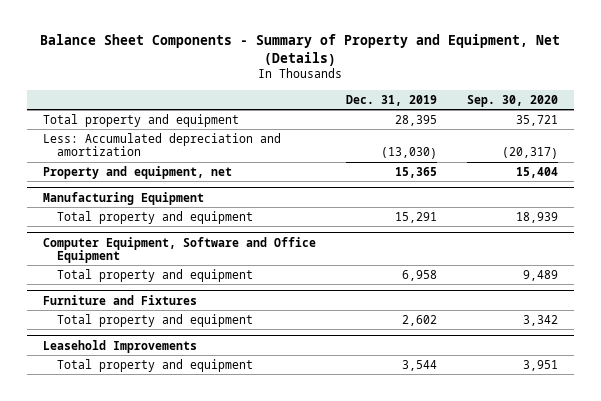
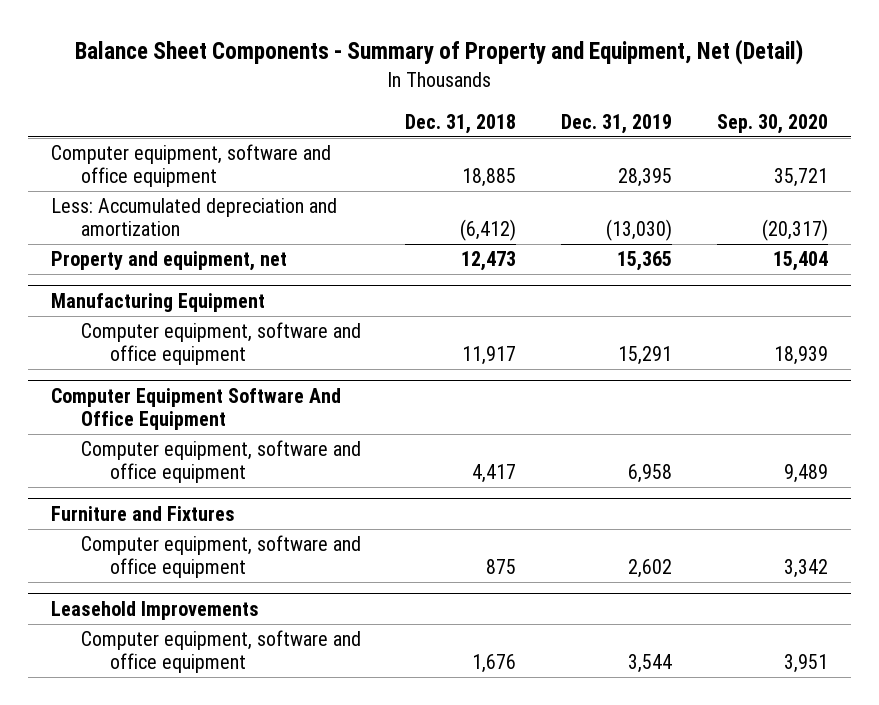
[40,34,561,66] Balance Sheet Components - Summary of Property and Equipment, Net (Details) -> [75,39,804,66] Balance Sheet Components - Summary of Property and Equipment, Net (Detail)
none -> [405,113,517,134] Dec. 31, 2018
[42,113,239,127] Total property and equipment -> [50,144,331,188] Computer equipment, software and office equipment
[57,210,254,224] Total property and equipment -> [80,322,361,366] Computer equipment, software and office equipment
[42,236,316,263] Computer Equipment, Software and Office Equipment -> [50,387,341,431] Computer Equipment Software And Office Equipment
[57,268,254,282] Total property and equipment -> [80,440,361,484] Computer equipment, software and office equipment
[57,313,254,327] Total property and equipment -> [80,535,361,579] Computer equipment, software and office equipment
[57,358,254,372] Total property and equipment -> [80,630,361,674] Computer equipment, software and office equipment

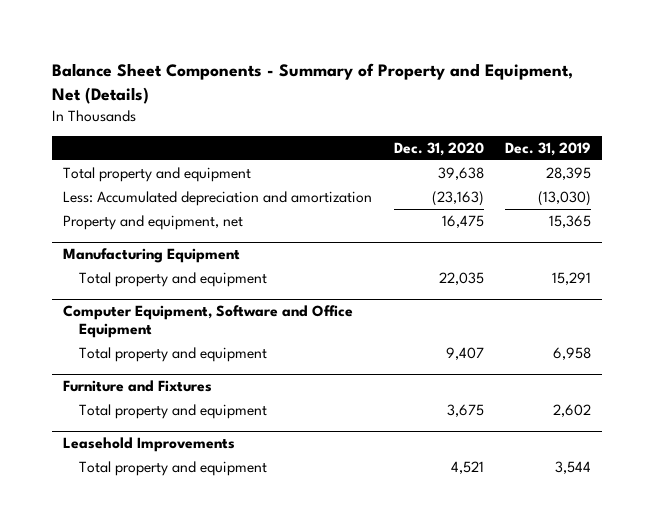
[75,39,804,66] Balance Sheet Components - Summary of Property and Equipment, Net (Detail) -> [51,62,573,104] Balance Sheet Components - Summary of Property and Equipment, Net (Details)
[405,113,517,134] Dec. 31, 2018 -> none
[717,113,829,134] Sep. 30, 2020 -> none
none -> [393,141,484,156] Dec. 31, 2020
[50,144,331,188] Computer equipment, software and office equipment -> [62,166,251,182] Total property and equipment
[80,322,361,366] Computer equipment, software and office equipment -> [78,271,267,287] Total property and equipment
[50,387,341,431] Computer Equipment Software And Office Equipment -> [62,305,353,339] Computer Equipment, Software and Office Equipment
[80,440,361,484] Computer equipment, software and office equipment -> [78,346,267,362] Total property and equipment
[80,535,361,579] Computer equipment, software and office equipment -> [78,403,267,419] Total property and equipment
[80,630,361,674] Computer equipment, software and office equipment -> [78,460,267,476] Total property and equipment

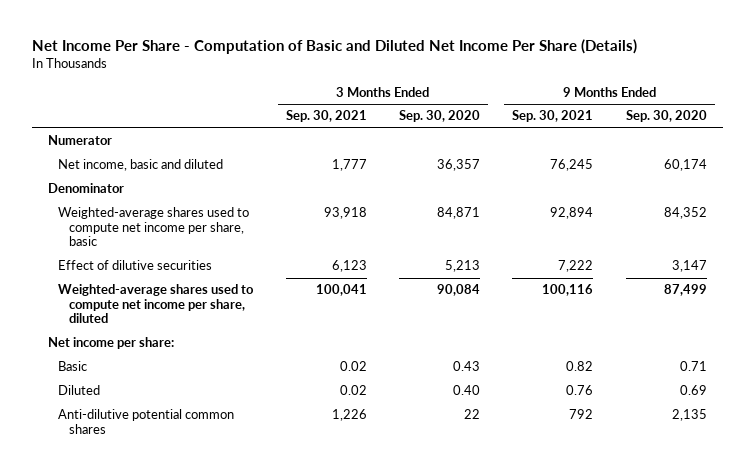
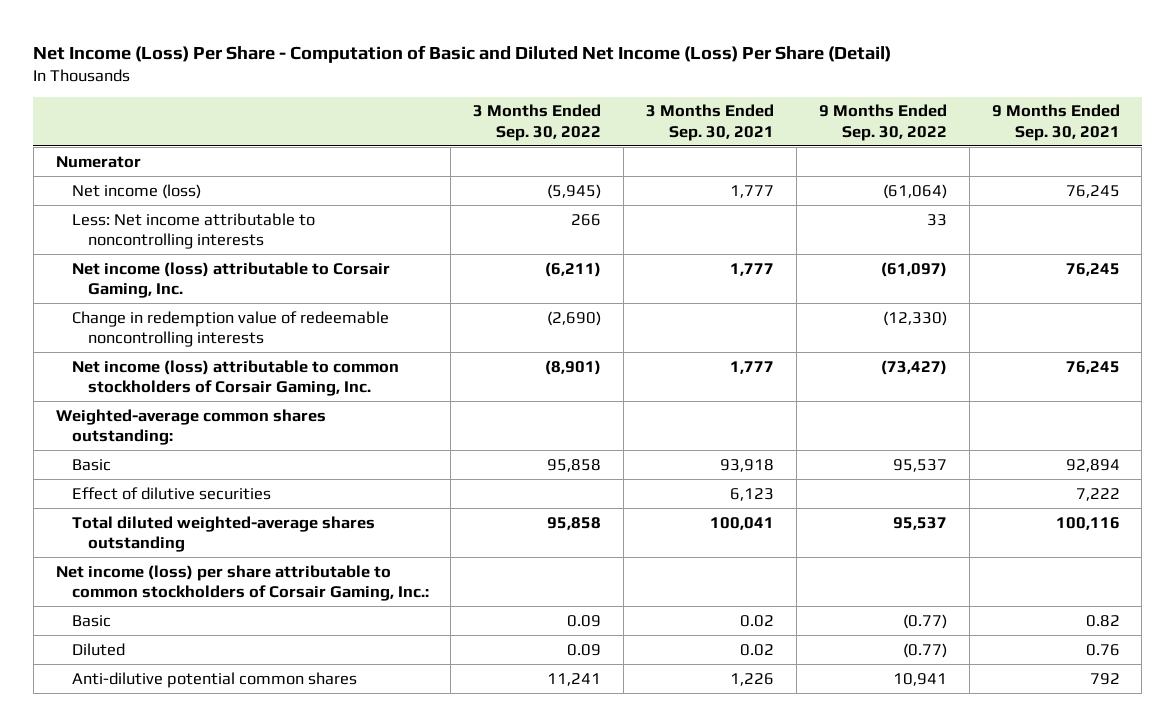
[31,39,637,55] Net Income Per Share - Computation of Basic and Diluted Net Income Per Share (Details) -> [33,44,892,63] Net Income (Loss) Per Share - Computation of Basic and Diluted Net Income (Loss) Per Share (Detail)
[399,110,481,123] Sep. 30, 2020 -> none
[625,110,707,123] Sep. 30, 2020 -> none
none -> [473,104,602,141] 3 Months Ended Sep. 30, 2022
none -> [818,104,947,141] 9 Months Ended Sep. 30, 2022
none -> [71,183,201,199] Net income (loss)
none -> [71,212,315,249] Less: Net income attributable to noncontrolling interests
[58,159,224,172] Net income, basic and diluted -> [71,261,390,298] Net income (loss) attributable to Corsair Gaming, Inc.
none -> [71,310,389,347] Change in redemption value of redeemable noncontrolling interests
none -> [71,359,399,396] Net income (loss) attributable to common stockholders of Corsair Gaming, Inc.
[47,183,124,194] Denominator -> [55,408,326,445] Weighted-average common shares outstanding:
[58,207,250,247] Weighted-average shares used to compute net income per share, basic -> [71,458,111,471] Basic
[47,337,174,350] Net income per share: -> none
[58,284,255,324] Weighted-average shares used to compute net income per share, diluted -> [71,515,375,552] Total diluted weighted-average shares outstanding
none -> [55,564,429,601] Net income (loss) per share attributable to common stockholders of Corsair Gaming, Inc.:

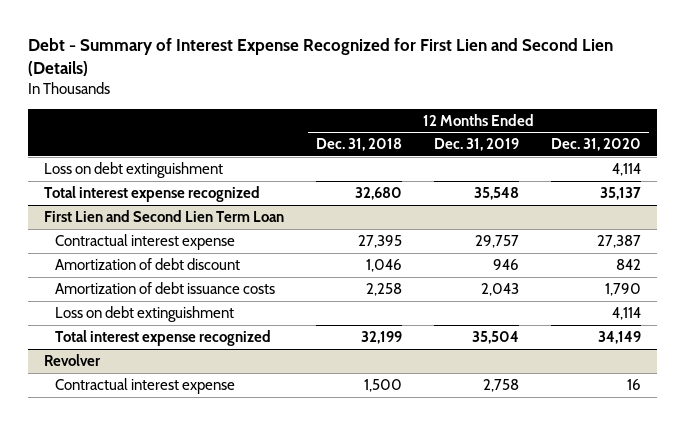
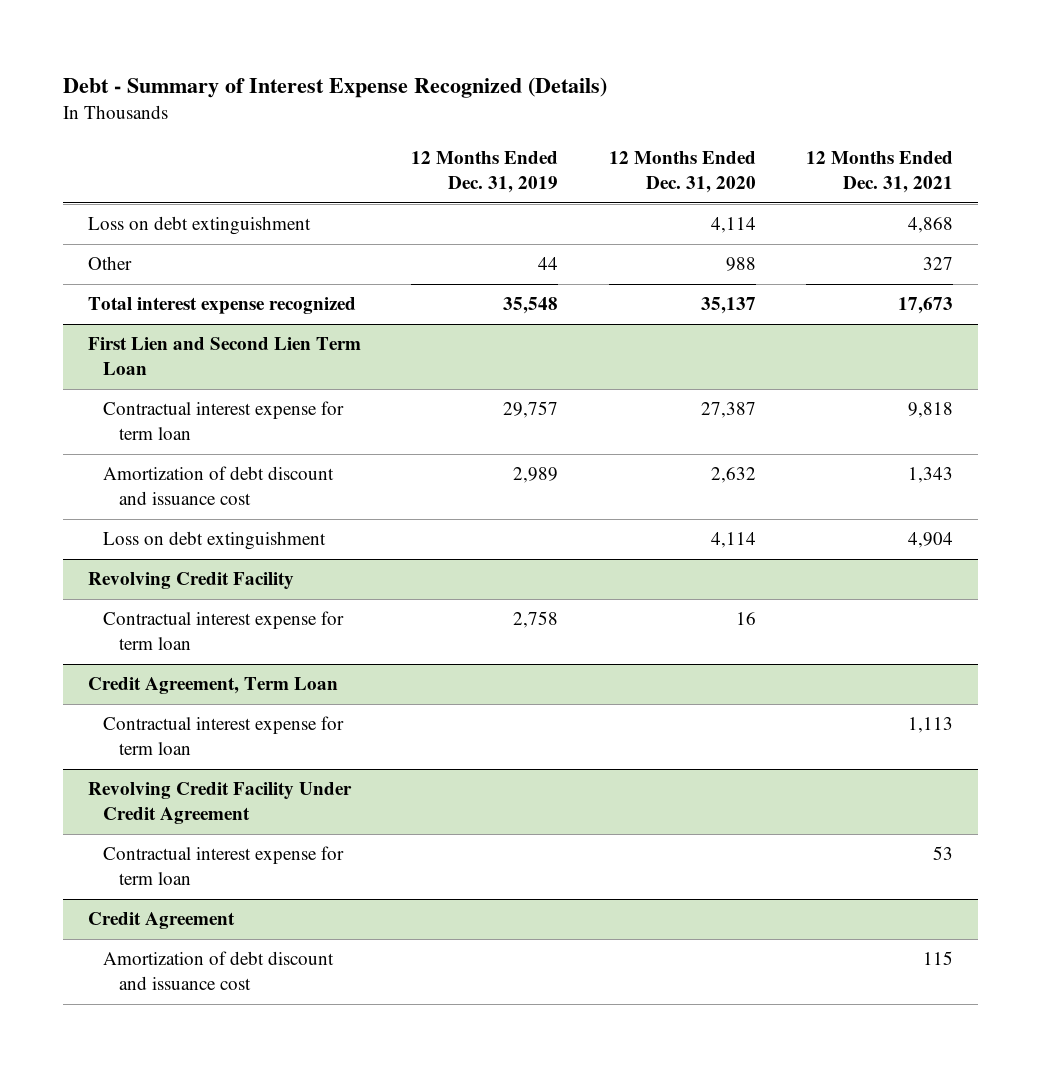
[27,37,613,76] Debt - Summary of Interest Expense Recognized for First Lien and Second Lien (Details) -> [63,77,608,99] Debt - Summary of Interest Expense Recognized (Details)
[315,138,402,152] Dec. 31, 2018 -> none
none -> [805,151,953,194] 12 Months Ended Dec. 31, 2021
none -> [88,256,133,271] Other
[54,257,240,270] Amortization of debt discount -> none
[54,233,235,250] Contractual interest expense -> [103,401,345,441] Contractual interest expense for term loan
[54,281,275,294] Amortization of debt issuance costs -> [103,466,335,506] Amortization of debt discount and issuance cost
[481,282,520,296] 2,043 -> [513,467,559,484] 2,989
[605,282,642,296] 1,790 -> [710,467,756,484] 2,632
[54,329,271,346] Total interest expense recognized -> none
[43,353,101,366] Revolver -> [88,572,295,590] Revolving Credit Facility
[54,377,235,394] Contractual interest expense -> [103,611,345,651] Contractual interest expense for term loan
none -> [88,677,339,695] Credit Agreement, Term Loan
none -> [103,716,345,756] Contractual interest expense for term loan
none -> [88,782,353,825] Revolving Credit Facility Under Credit Agreement
none -> [103,846,345,886] Contractual interest expense for term loan
none -> [88,912,236,930] Credit Agreement
none -> [103,951,335,991] Amortization of debt discount and issuance cost

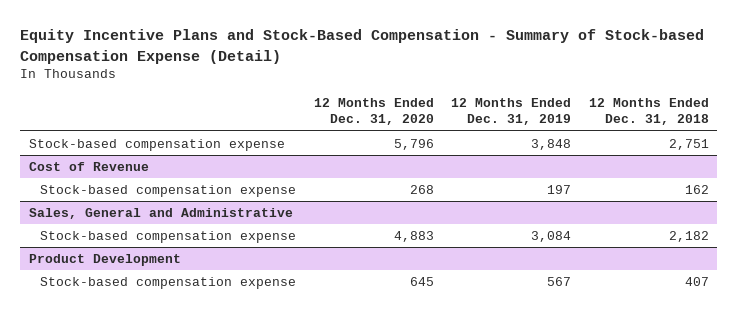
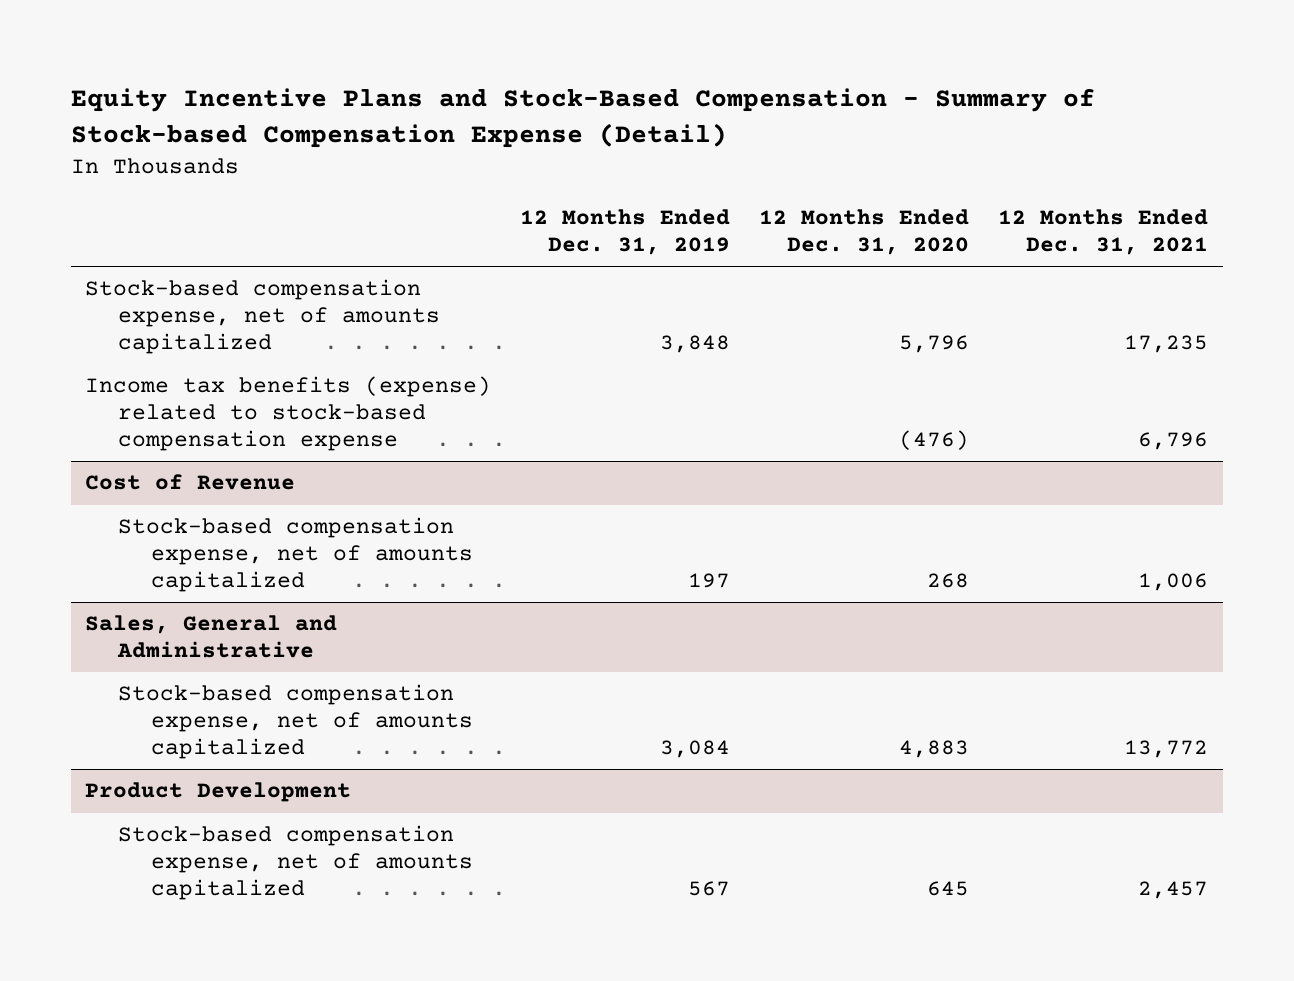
[588,98,709,126] 12 Months Ended Dec. 31, 2018 -> none
none -> [998,209,1209,255] 12 Months Ended Dec. 31, 2021
[28,139,285,152] Stock-based compensation expense -> [85,279,441,355] Stock-based compensation expense, net of amounts capitalized
none -> [85,376,492,452] Income tax benefits (expense) related to stock-based compensation expense
[40,185,297,198] Stock-based compensation expense -> [118,517,474,593] Stock-based compensation expense, net of amounts capitalized
[40,231,297,244] Stock-based compensation expense -> [118,684,474,760] Stock-based compensation expense, net of amounts capitalized
[40,277,297,290] Stock-based compensation expense -> [118,825,474,901] Stock-based compensation expense, net of amounts capitalized

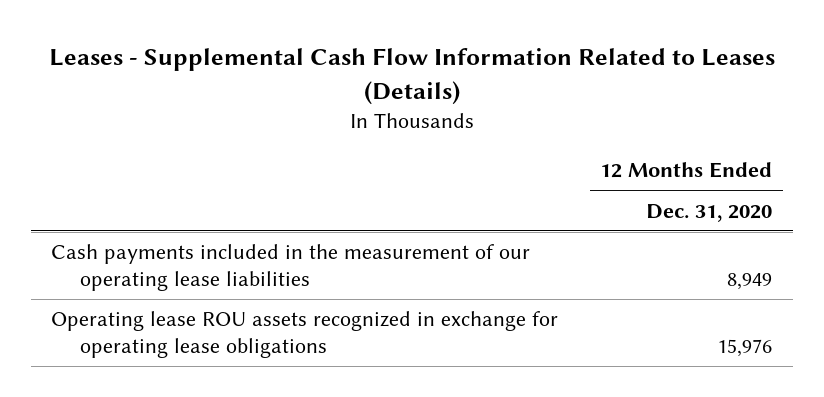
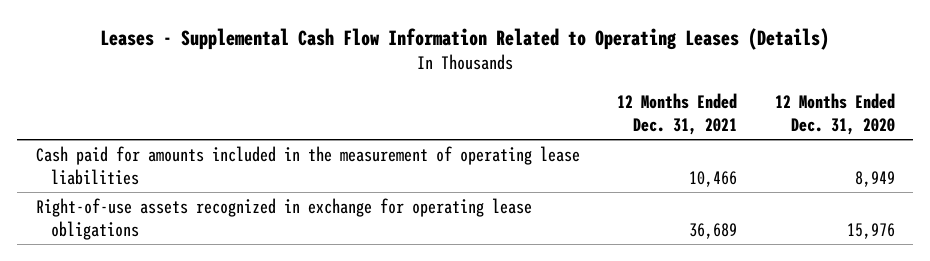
[48,47,775,105] Leases - Supplemental Cash Flow Information Related to Leases (Details) -> [100,28,830,51] Leases - Supplemental Cash Flow Information Related to Operating Leases (Details)
none -> [617,93,738,136] 12 Months Ended Dec. 31, 2021
[51,244,531,292] Cash payments included in the measurement of our operating lease liabilities -> [35,145,580,185] Cash paid for amounts included in the measurement of operating lease liabilities
[51,311,559,359] Operating lease ROU assets recognized in exchange for operating lease obligations -> [35,197,532,240] Right-of-use assets recognized in exchange for operating lease obligations

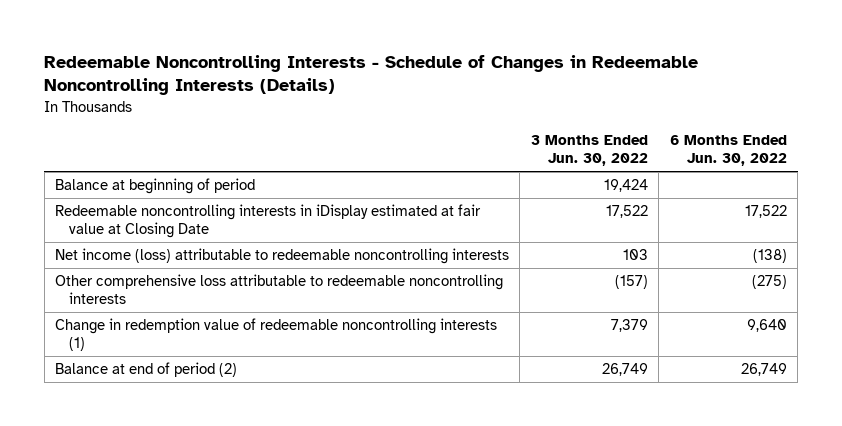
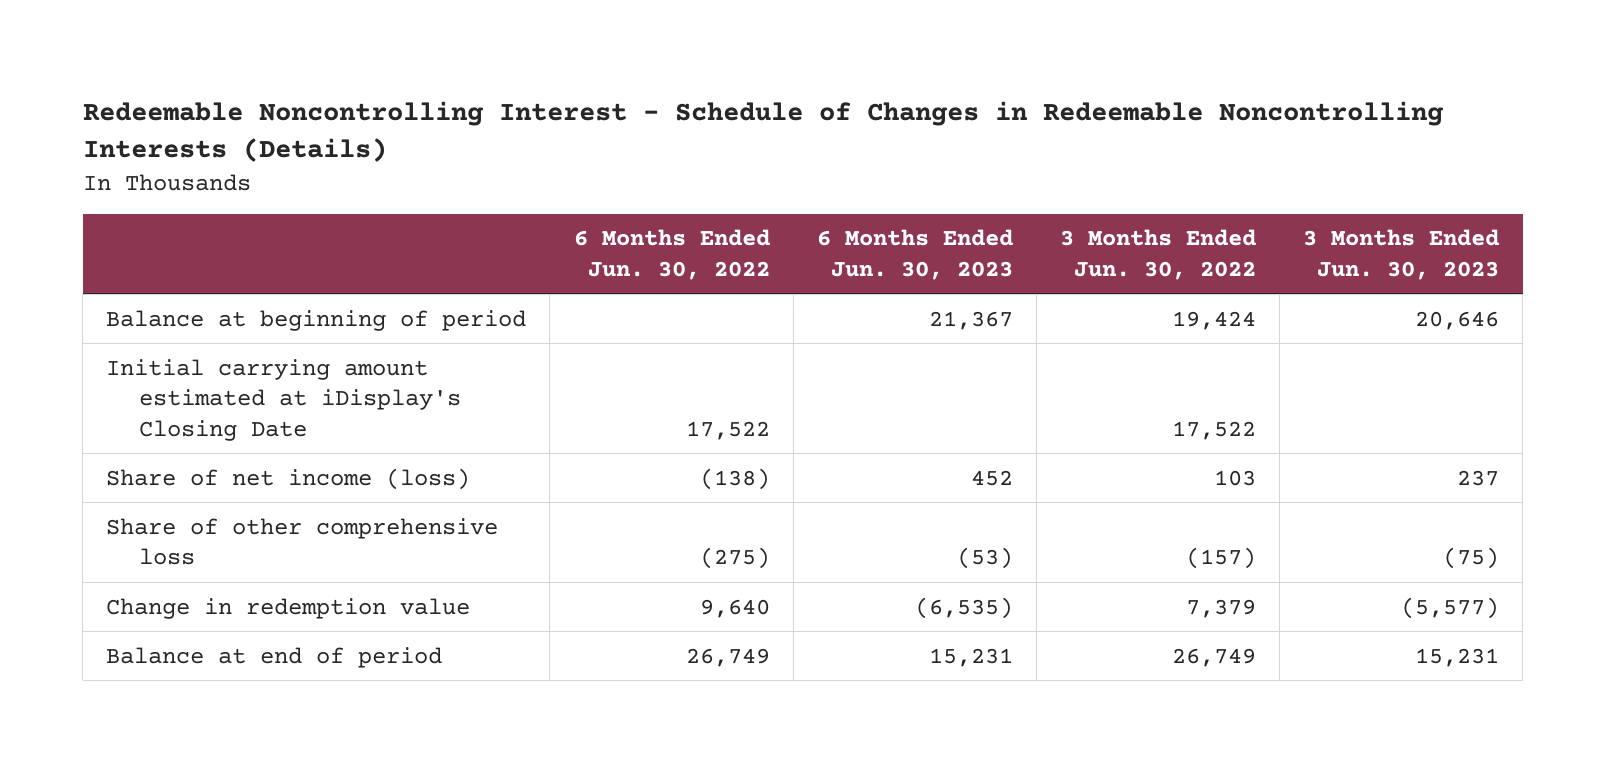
[44,54,699,96] Redeemable Noncontrolling Interests - Schedule of Changes in Redeemable Noncontrolling Interests (Details) -> [82,101,1443,163] Redeemable Noncontrolling Interest - Schedule of Changes in Redeemable Noncontrolling Interests (Details)
none -> [816,229,1013,280] 6 Months Ended Jun. 30, 2023
none -> [1303,229,1500,280] 3 Months Ended Jun. 30, 2023
[55,204,482,239] Redeemable noncontrolling interests in iDisplay estimated at fair value at Closing Date -> [106,358,462,441] Initial carrying amount estimated at iDisplay's Closing Date
[55,248,510,265] Net income (loss) attributable to redeemable noncontrolling interests -> [106,467,471,490] Share of net income (loss)
[55,274,504,305] Other comprehensive loss attributable to redeemable noncontrolling interests -> [106,517,499,566] Share of other comprehensive loss
[55,318,498,352] Change in redemption value of redeemable noncontrolling interests (1) -> [106,597,471,619] Change in redemption value
[55,362,238,378] Balance at end of period (2) -> [106,646,443,668] Balance at end of period

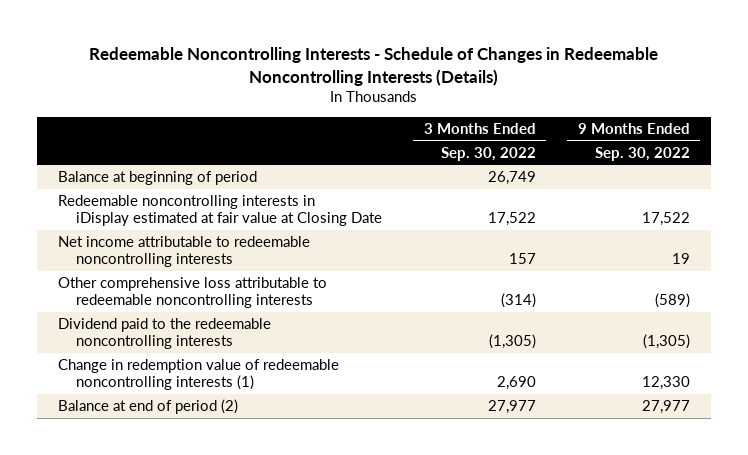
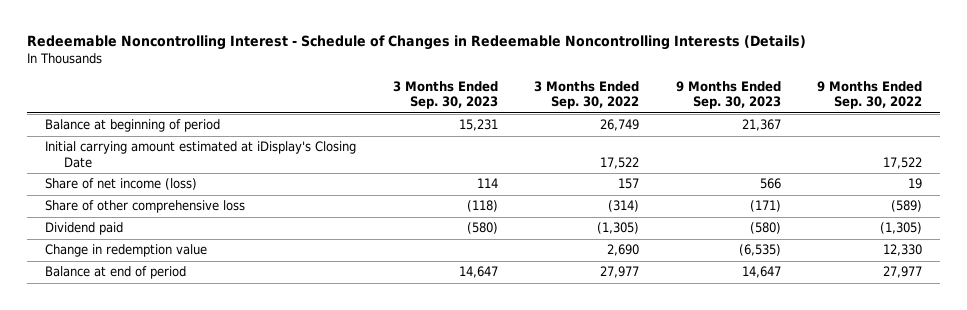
[88,46,658,86] Redeemable Noncontrolling Interests - Schedule of Changes in Redeemable Noncontrolling Interests (Details) -> [27,35,807,51] Redeemable Noncontrolling Interest - Schedule of Changes in Redeemable Noncontrolling Interests (Details)
none -> [392,80,498,110] 3 Months Ended Sep. 30, 2023
none -> [675,80,781,110] 9 Months Ended Sep. 30, 2023
[58,195,382,227] Redeemable noncontrolling interests in iDisplay estimated at fair value at Closing Date -> [45,141,357,168] Initial carrying amount estimated at iDisplay's Closing Date
[58,236,311,268] Net income attributable to redeemable noncontrolling interests -> [45,178,198,191] Share of net income (loss)
[58,277,328,309] Other comprehensive loss attributable to redeemable noncontrolling interests -> [45,200,246,214] Share of other comprehensive loss
[58,318,272,350] Dividend paid to the redeemable noncontrolling interests -> [45,222,124,236] Dividend paid
[58,359,340,391] Change in redemption value of redeemable noncontrolling interests (1) -> [45,244,208,258] Change in redemption value
[58,399,239,415] Balance at end of period (2) -> [45,266,187,280] Balance at end of period

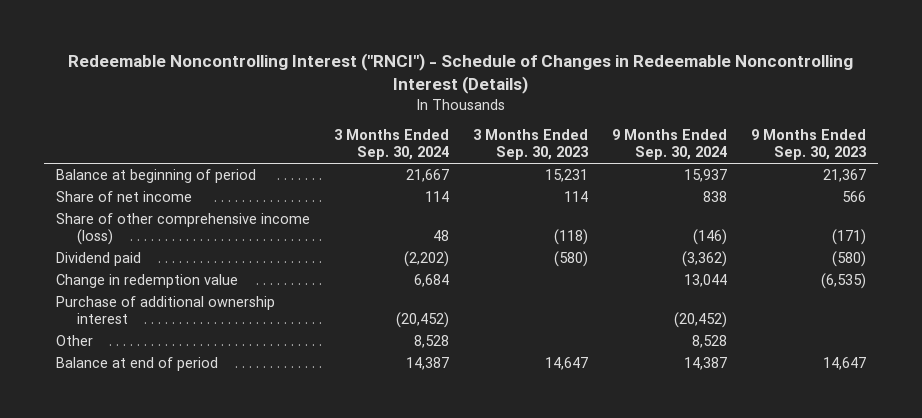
[27,35,807,51] Redeemable Noncontrolling Interest - Schedule of Changes in Redeemable Noncontrolling Interests (Details) -> [68,53,854,94] Redeemable Noncontrolling Interest ("RNCI") - Schedule of Changes in Redeemable Noncontrolling Interest (Details)
[534,80,640,110] 3 Months Ended Sep. 30, 2022 -> none
[817,80,923,110] 9 Months Ended Sep. 30, 2022 -> none
none -> [334,129,450,161] 3 Months Ended Sep. 30, 2024
none -> [611,129,727,161] 9 Months Ended Sep. 30, 2024
[45,141,357,168] Initial carrying amount estimated at iDisplay's Closing Date -> none
[45,178,198,191] Share of net income (loss) -> [56,191,193,203] Share of net income
[45,200,246,214] Share of other comprehensive loss -> [56,213,311,246] Share of other comprehensive income (loss)
none -> [56,296,276,325] Purchase of additional ownership interest
none -> [56,335,94,347] Other

